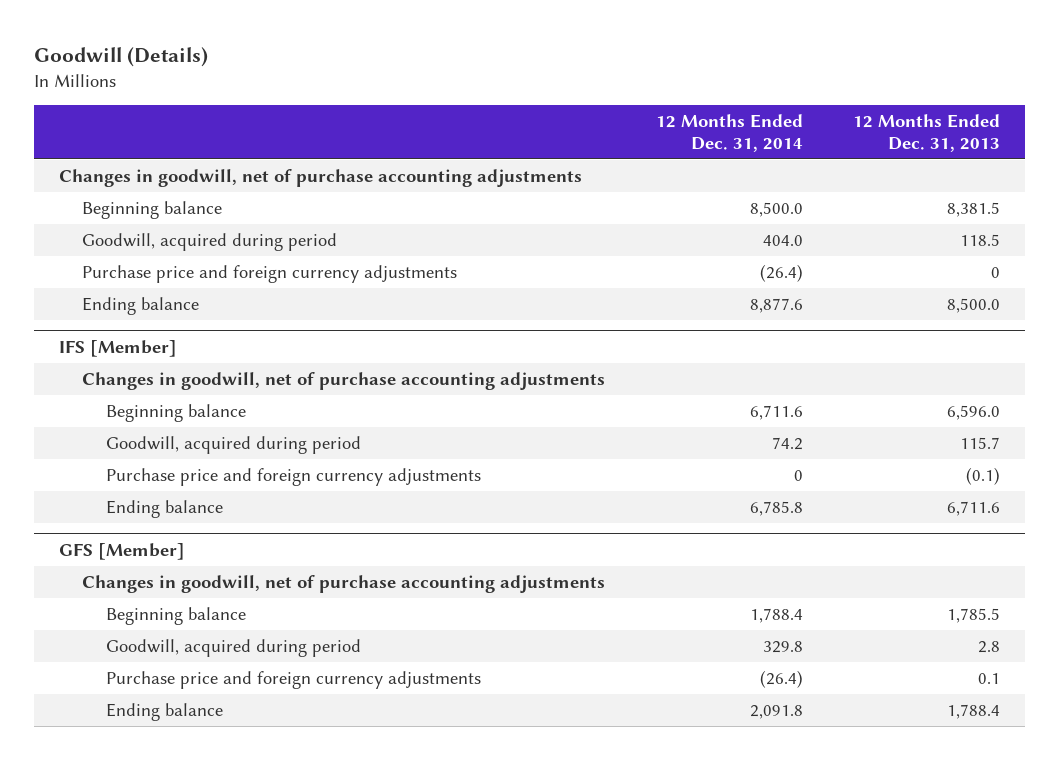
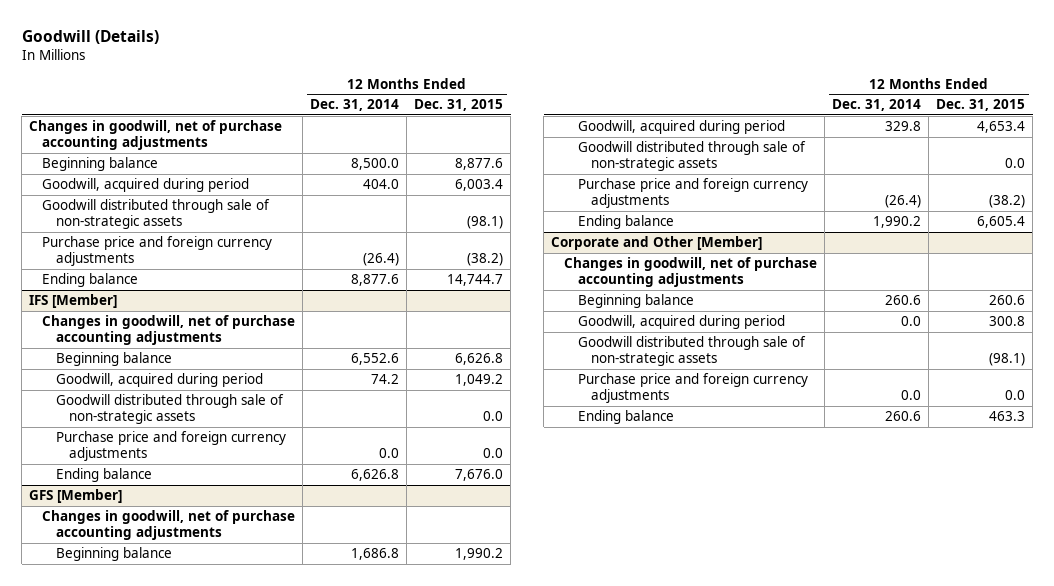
[852,114,1000,152] 12 Months Ended Dec. 31, 2013 -> none
none -> [414,99,504,112] Dec. 31, 2015
none -> [42,199,271,230] Goodwill distributed through sale of non-strategic assets
[749,405,803,421] 6,711.6 -> [351,353,400,366] 6,552.6
none -> [55,394,284,425] Goodwill distributed through sale of non-strategic assets
[793,470,803,482] 0 -> [379,448,400,459] 0.0
[749,501,803,517] 6,785.8 -> [351,469,400,482] 6,626.8
[749,608,803,624] 1,788.4 -> [351,548,400,561] 1,686.8
none -> [577,141,806,172] Goodwill distributed through sale of non-strategic assets
[749,705,803,720] 2,091.8 -> [873,216,922,229] 1,990.2
none -> [551,236,763,251] Corporate and Other [Member]
none -> [564,257,818,288] Changes in goodwill, net of purchase accounting adjustments
none -> [577,294,694,309] Beginning balance
none -> [577,315,785,330] Goodwill, acquired during period
none -> [577,336,806,367] Goodwill distributed through sale of non-strategic assets
none -> [577,373,808,404] Purchase price and foreign currency adjustments
none -> [577,410,674,425] Ending balance

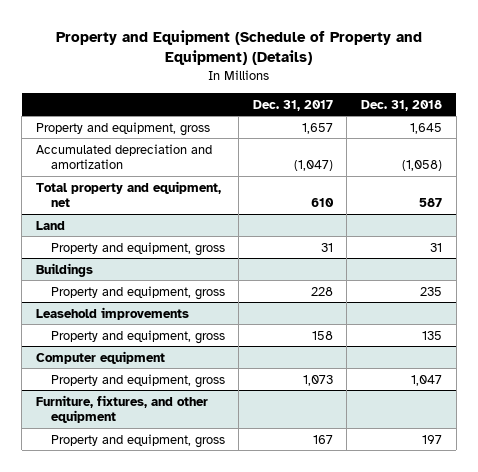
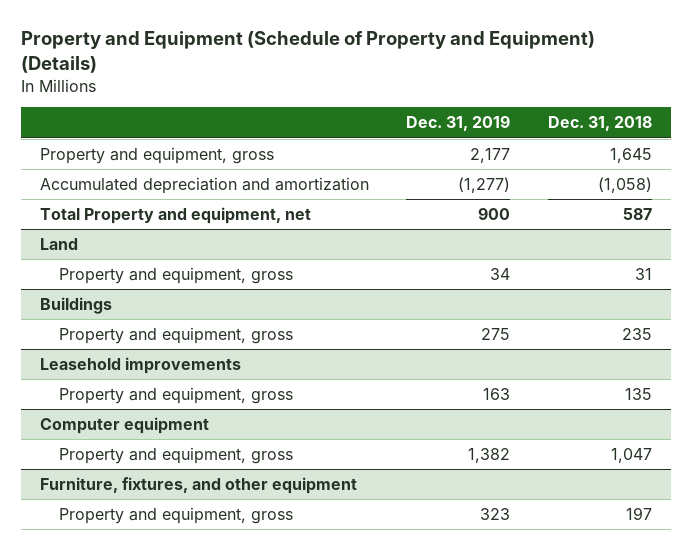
[252,99,333,111] Dec. 31, 2017 -> none
none -> [406,115,511,132] Dec. 31, 2019
[35,180,221,208] Total property and equipment, net -> [39,206,311,224] Total Property and equipment, net

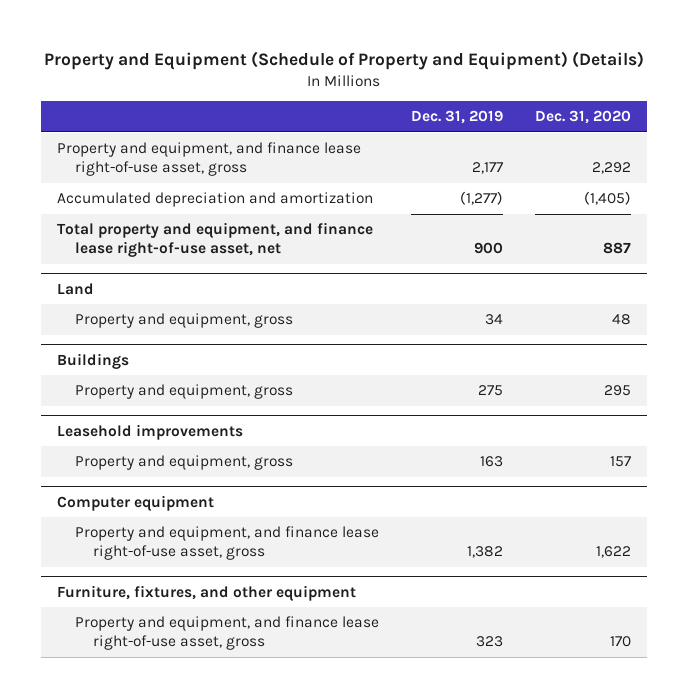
[548,116,653,132] Dec. 31, 2018 -> none
none -> [535,110,632,125] Dec. 31, 2020
[39,146,274,164] Property and equipment, gross -> [57,142,362,177] Property and equipment, and finance lease right-of-use asset, gross
[39,206,311,224] Total Property and equipment, net -> none
none -> [57,222,374,258] Total property and equipment, and finance lease right-of-use asset, net
[59,446,294,464] Property and equipment, gross -> [75,526,380,561] Property and equipment, and finance lease right-of-use asset, gross
[59,506,294,524] Property and equipment, gross -> [75,616,380,651] Property and equipment, and finance lease right-of-use asset, gross

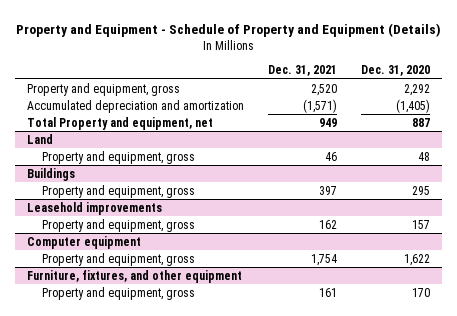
[44,50,645,70] Property and Equipment (Schedule of Property and Equipment) (Details) -> [15,22,441,37] Property and Equipment - Schedule of Property and Equipment (Details)
[411,110,504,125] Dec. 31, 2019 -> none
none -> [268,65,338,77] Dec. 31, 2021
[57,142,362,177] Property and equipment, and finance lease right-of-use asset, gross -> [27,82,181,96] Property and equipment, gross
[57,222,374,258] Total property and equipment, and finance lease right-of-use asset, net -> [27,116,214,130] Total Property and equipment, net
[75,526,380,561] Property and equipment, and finance lease right-of-use asset, gross -> [42,252,196,266] Property and equipment, gross
[75,616,380,651] Property and equipment, and finance lease right-of-use asset, gross -> none
none -> [42,286,196,300] Property and equipment, gross

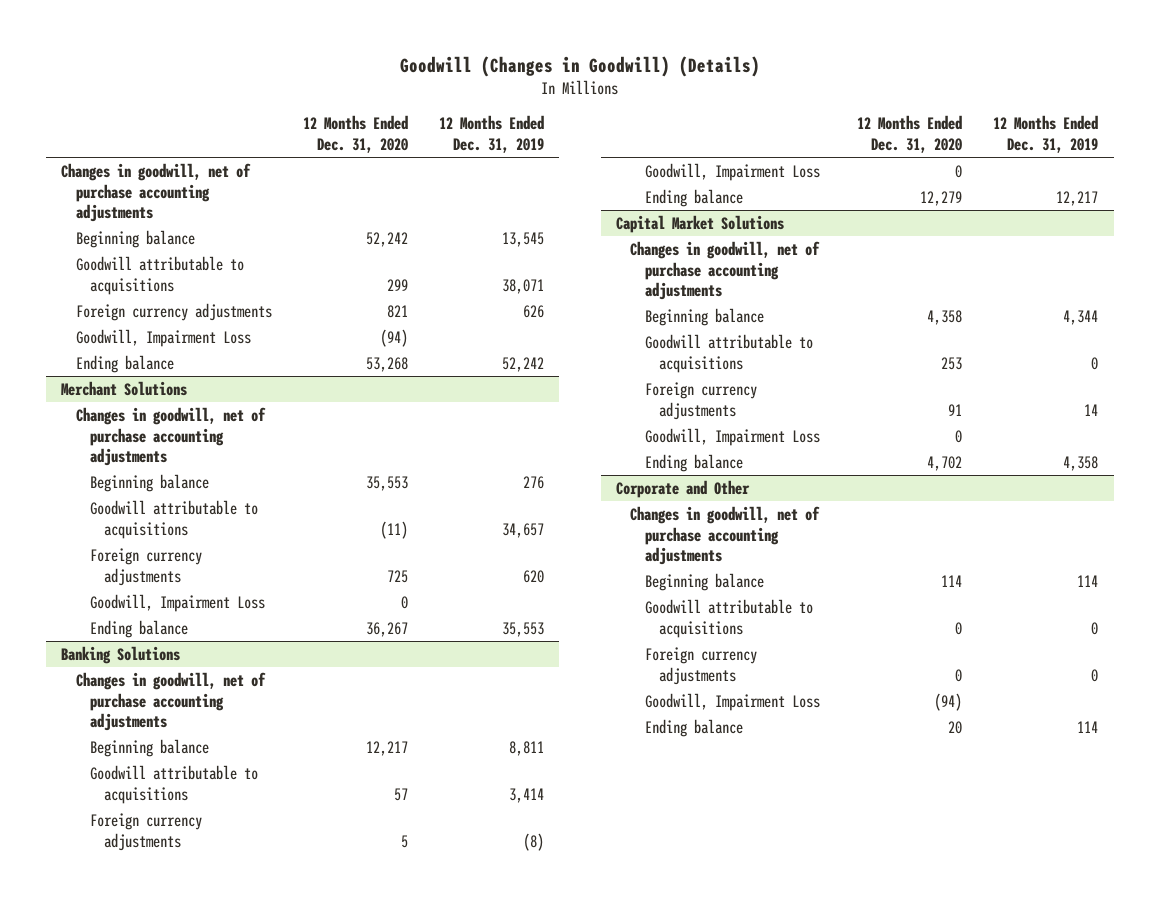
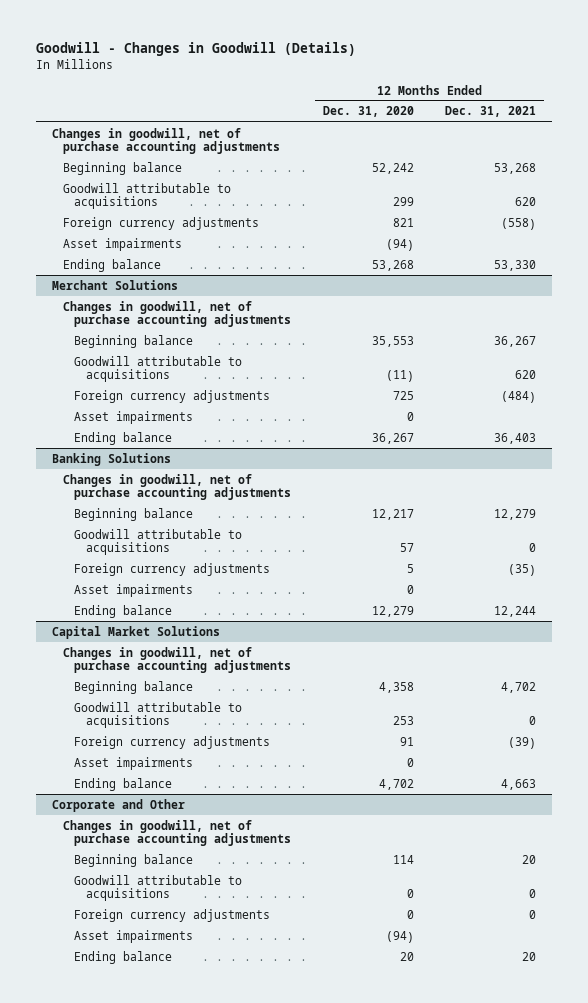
[399,55,760,77] Goodwill (Changes in Goodwill) (Details) -> [35,42,356,57] Goodwill - Changes in Goodwill (Details)
[438,115,544,154] 12 Months Ended Dec. 31, 2019 -> none
none -> [445,106,537,118] Dec. 31, 2021
[75,328,251,347] Goodwill, Impairment Loss -> [63,237,183,251] Asset impairments
[90,593,266,612] Goodwill, Impairment Loss -> [74,410,194,424] Asset impairments
[644,162,820,181] Goodwill, Impairment Loss -> [74,583,194,597] Asset impairments
[644,427,820,446] Goodwill, Impairment Loss -> [74,756,194,770] Asset impairments
[644,692,820,711] Goodwill, Impairment Loss -> [74,929,194,943] Asset impairments

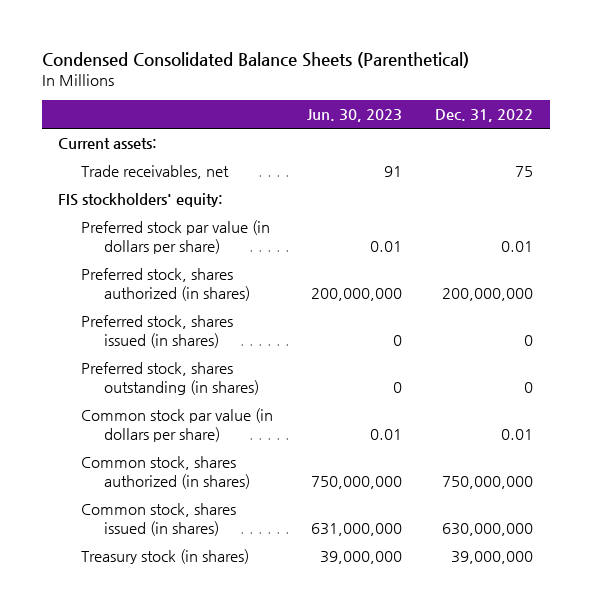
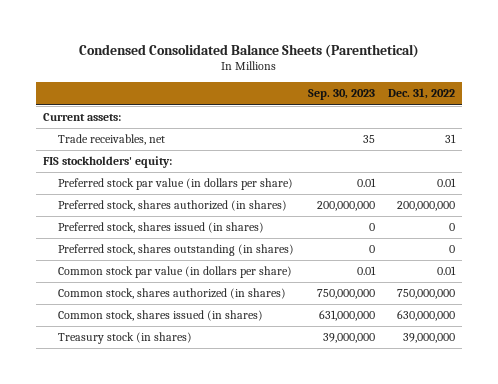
[306,109,402,123] Jun. 30, 2023 -> none
none -> [307,89,375,101] Sep. 30, 2023
[515,166,534,178] 75 -> [445,134,457,144] 31

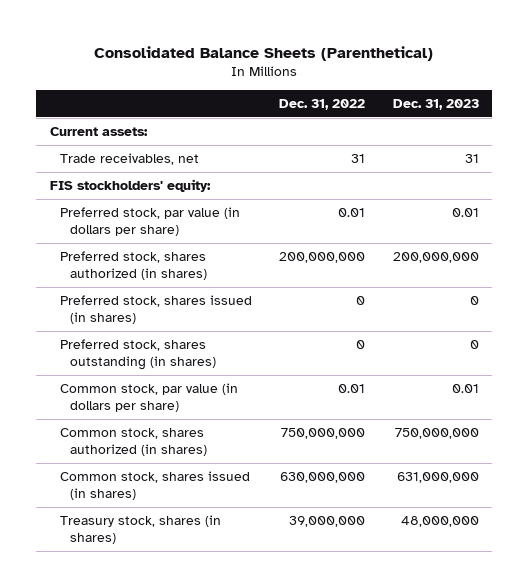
[79,43,420,58] Condensed Consolidated Balance Sheets (Parenthetical) -> [94,45,434,61] Consolidated Balance Sheets (Parenthetical)
[307,89,375,101] Sep. 30, 2023 -> none
none -> [392,99,479,111] Dec. 31, 2023
[57,178,293,191] Preferred stock par value (in dollars per share) -> [59,207,240,237] Preferred stock, par value (in dollars per share)
[57,266,292,279] Common stock par value (in dollars per share) -> [59,383,238,413] Common stock, par value (in dollars per share)
[57,332,192,345] Treasury stock (in shares) -> [59,515,221,545] Treasury stock, shares (in shares)

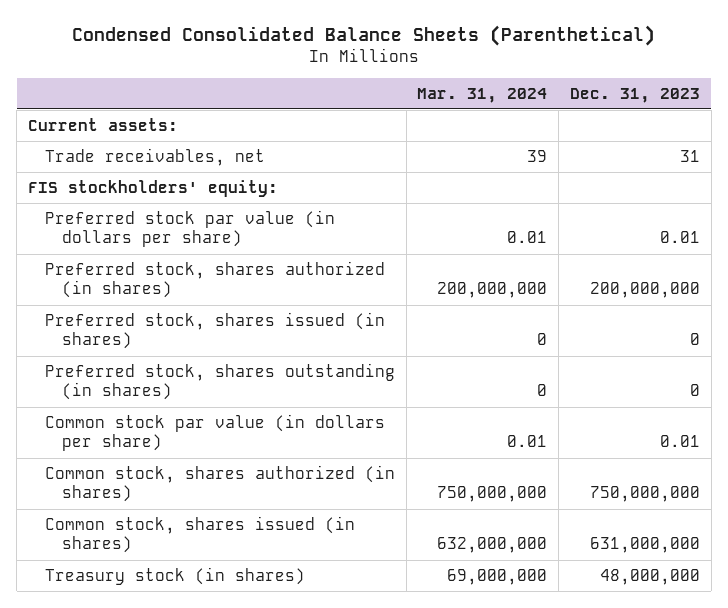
[94,45,434,61] Consolidated Balance Sheets (Parenthetical) -> [71,24,655,46] Condensed Consolidated Balance Sheets (Parenthetical)
[279,99,366,111] Dec. 31, 2022 -> none
none -> [417,87,548,103] Mar. 31, 2024
[59,207,240,237] Preferred stock, par value (in dollars per share) -> [44,210,335,248] Preferred stock par value (in dollars per share)
[59,383,238,413] Common stock, par value (in dollars per share) -> [44,414,385,452] Common stock par value (in dollars per share)
[59,515,221,545] Treasury stock, shares (in shares) -> [44,567,305,586] Treasury stock (in shares)

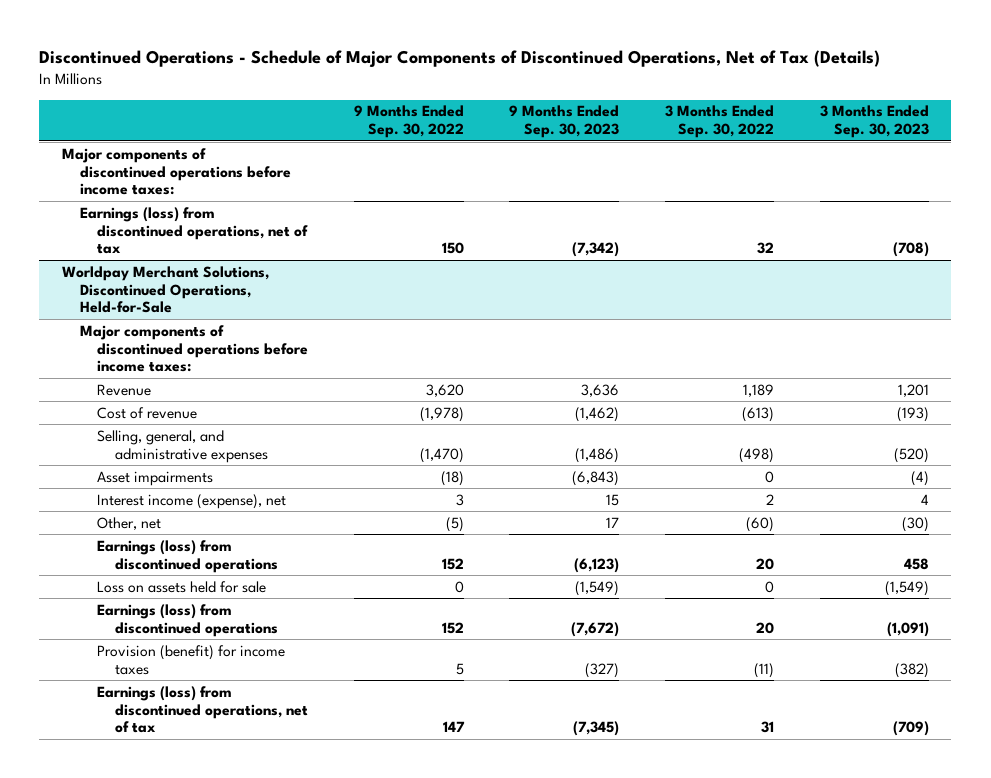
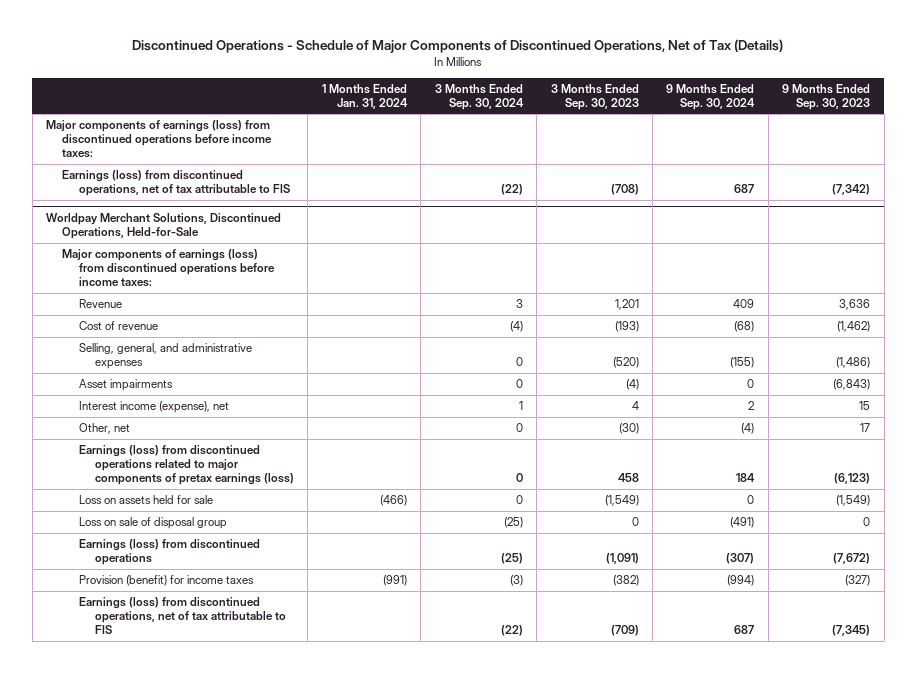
[353,105,464,139] 9 Months Ended Sep. 30, 2022 -> none
[664,105,774,139] 3 Months Ended Sep. 30, 2022 -> none
none -> [321,83,408,109] 1 Months Ended Jan. 31, 2024
none -> [434,83,524,110] 3 Months Ended Sep. 30, 2024
none -> [666,83,756,110] 9 Months Ended Sep. 30, 2024
[62,147,291,196] Major components of discontinued operations before income taxes: -> [46,120,273,159] Major components of earnings (loss) from discontinued operations before income taxes:
[79,206,309,255] Earnings (loss) from discontinued operations, net of tax -> [62,170,290,197] Earnings (loss) from discontinued operations, net of tax attributable to FIS
[79,324,309,373] Major components of discontinued operations before income taxes: -> [62,249,275,288] Major components of earnings (loss) from discontinued operations before income taxes:
[97,539,278,573] Earnings (loss) from discontinued operations -> [78,445,294,486] Earnings (loss) from discontinued operations related to major components of pretax earnings (loss)
none -> [78,517,227,530] Loss on sale of disposal group
[97,685,308,734] Earnings (loss) from discontinued operations, net of tax -> [78,597,286,635] Earnings (loss) from discontinued operations, net of tax attributable to FIS

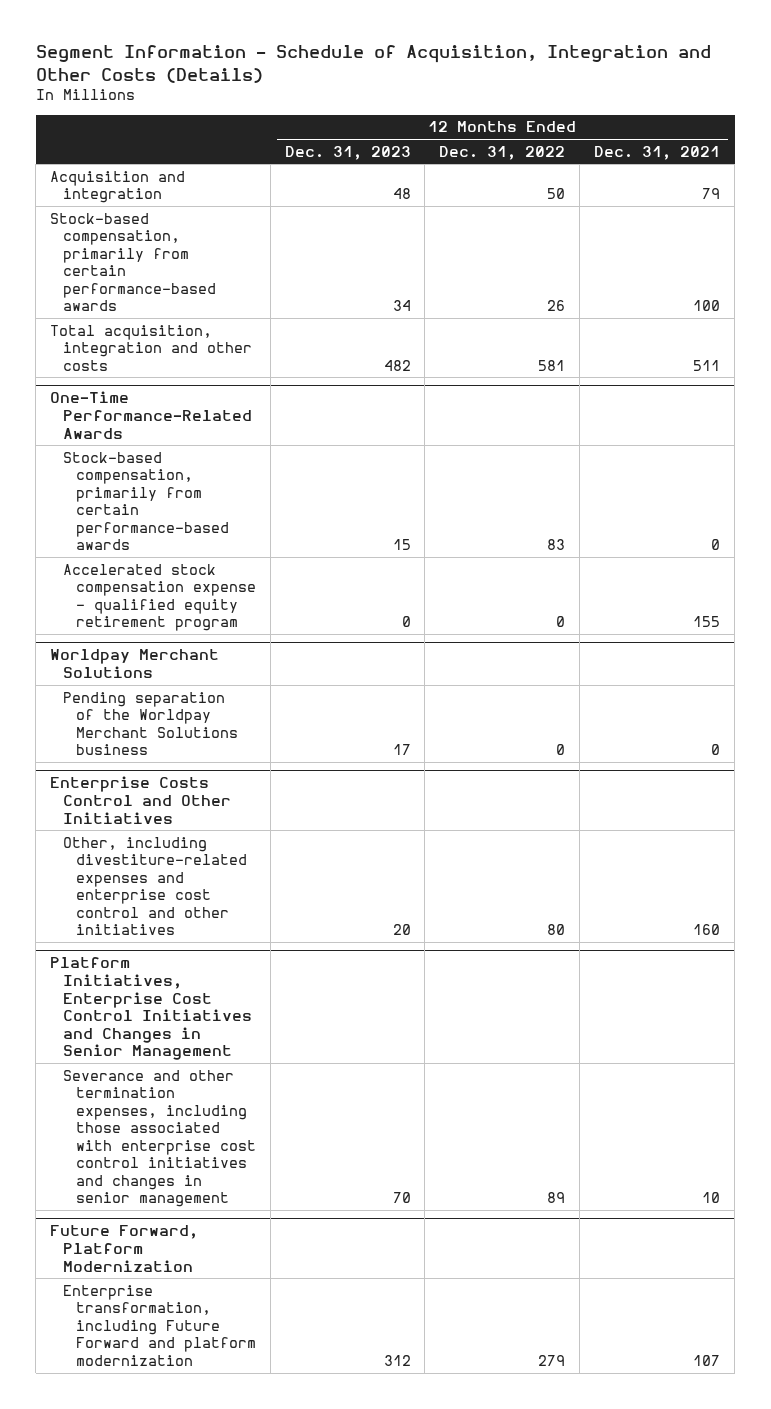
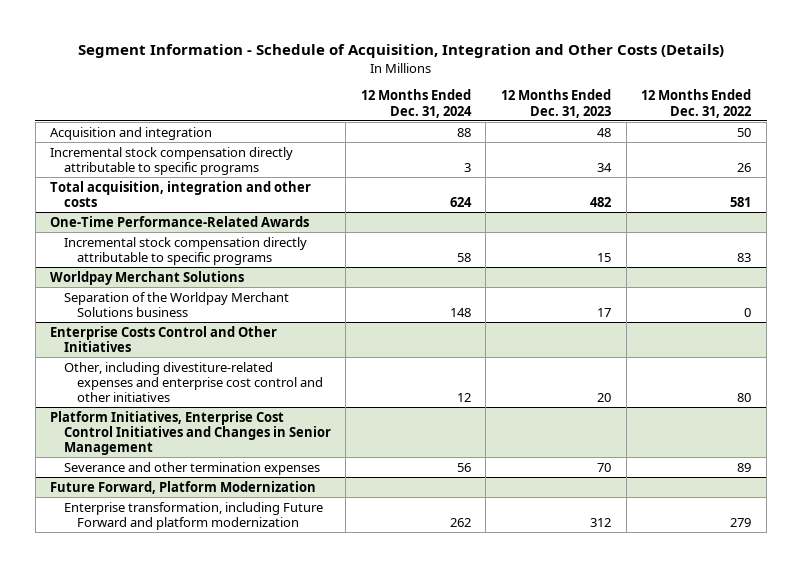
[594,145,721,160] Dec. 31, 2021 -> none
none -> [360,89,472,118] 12 Months Ended Dec. 31, 2024
[50,212,216,312] Stock-based compensation, primarily from certain performance-based awards -> [50,146,294,175] Incremental stock compensation directly attributable to specific programs
[62,563,256,632] Accelerated stock compensation expense - qualified equity retirement program -> none
[62,451,229,551] Stock-based compensation, primarily from certain performance-based awards -> [63,236,307,265] Incremental stock compensation directly attributable to specific programs
[62,691,238,756] Pending separation of the Worldpay Merchant Solutions business -> [63,291,289,317] Separation of the Worldpay Merchant Solutions business
[62,1069,256,1208] Severance and other termination expenses, including those associated with enterprise cost control initiatives and changes in senior management -> [63,461,320,475] Severance and other termination expenses

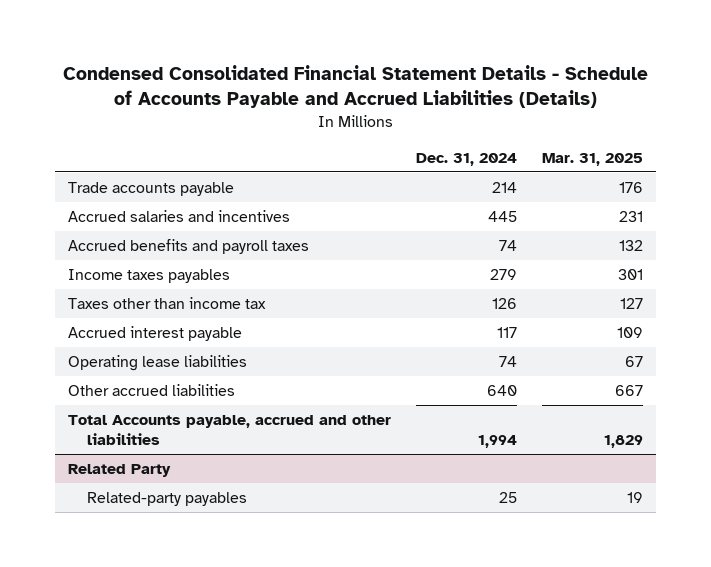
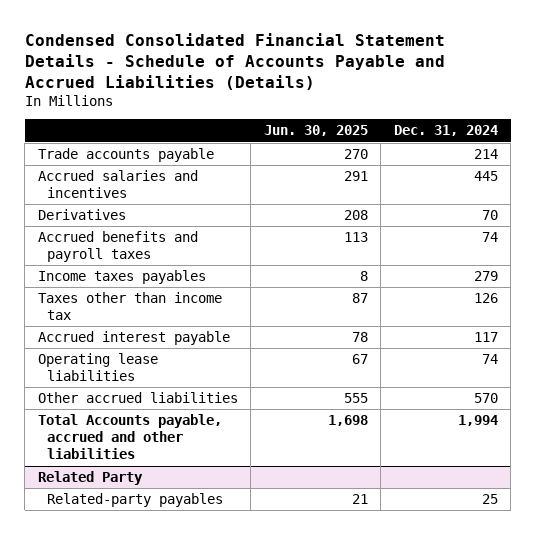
[542,152,644,166] Mar. 31, 2025 -> none
none -> [263,125,368,137] Jun. 30, 2025
none -> [37,209,126,221] Derivatives
[487,384,518,396] 640 -> [473,393,498,404] 570

